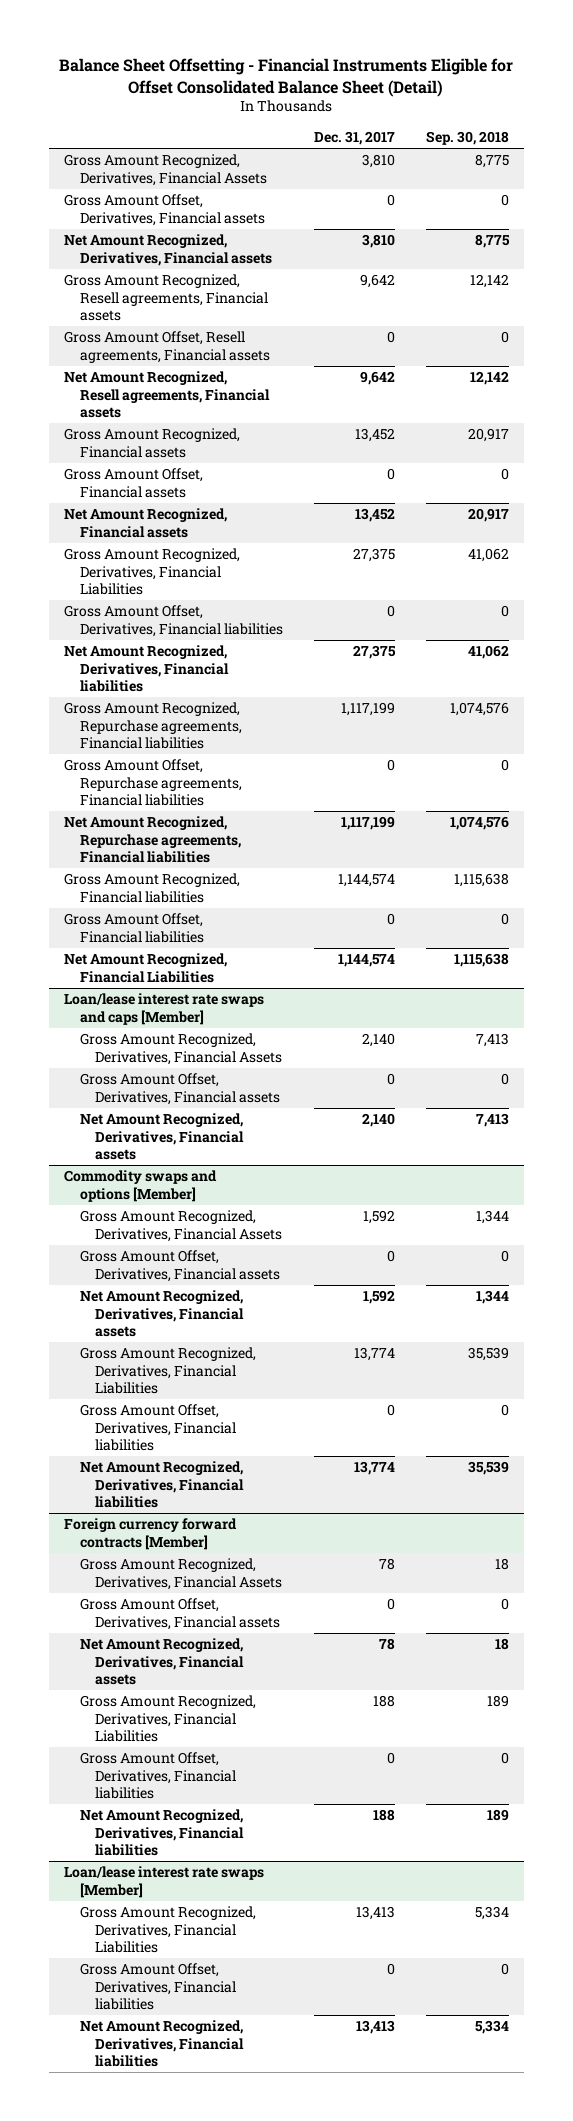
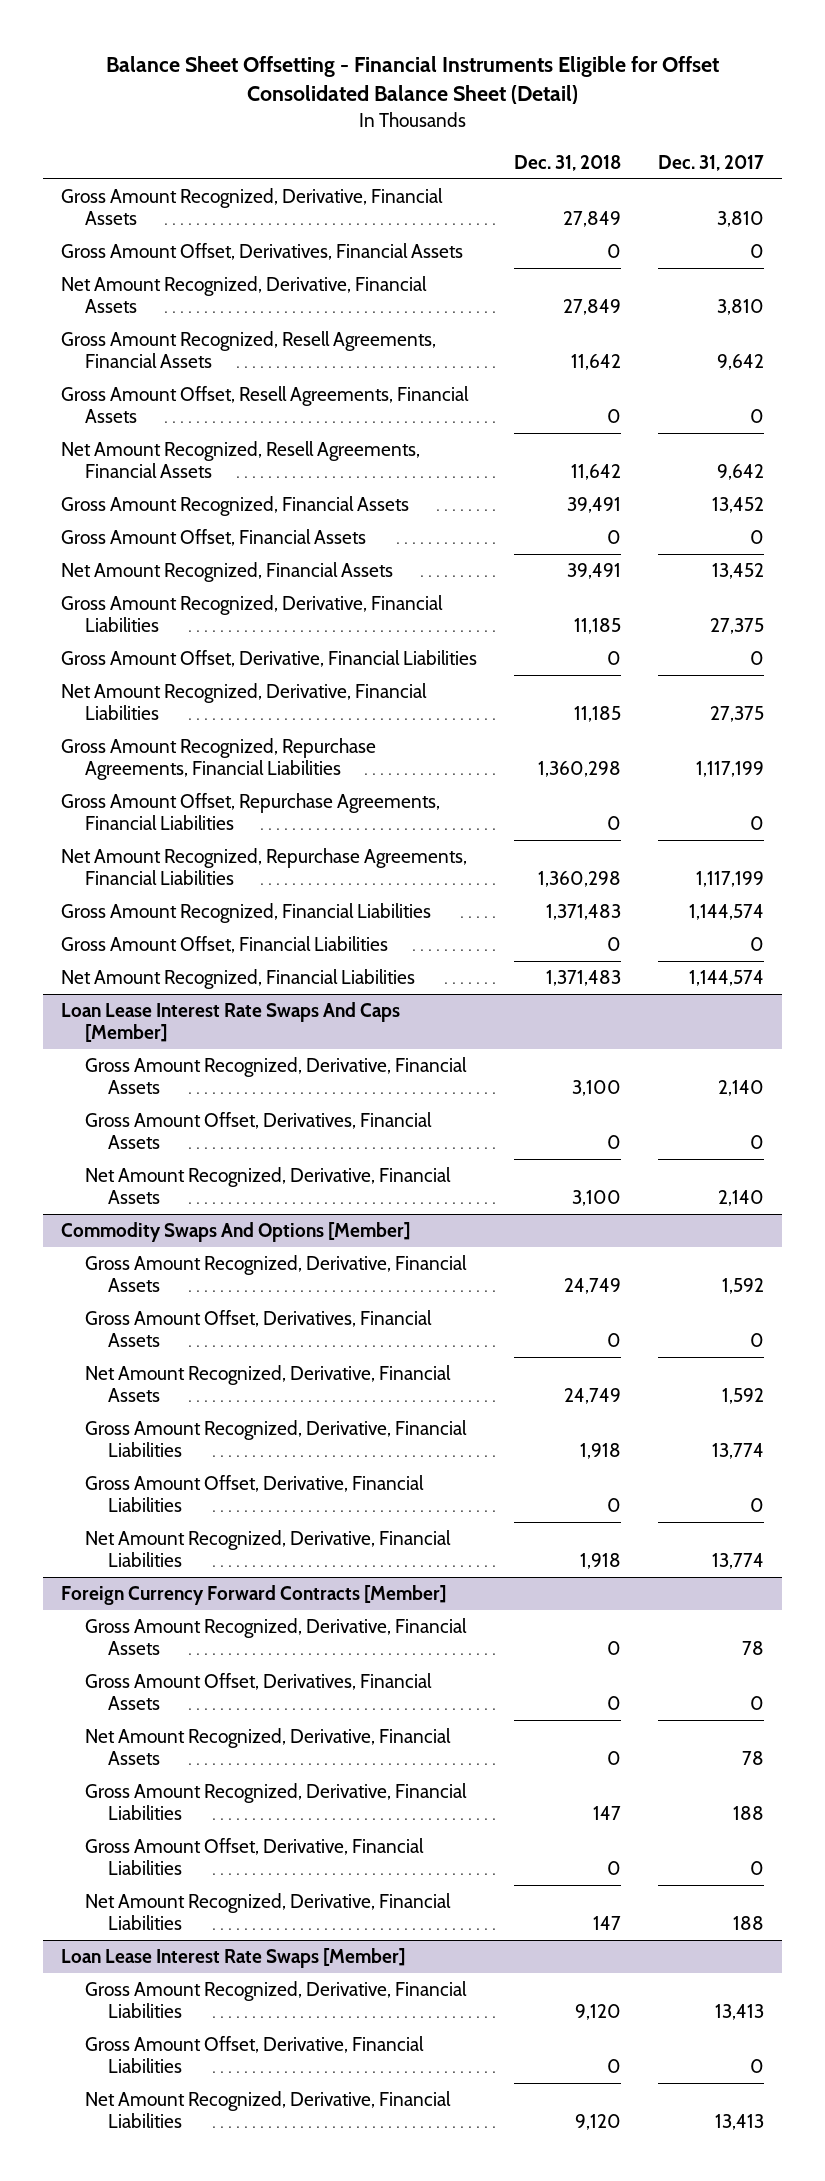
[425,130,509,145] Sep. 30, 2018 -> none
none -> [514,154,622,171] Dec. 31, 2018
[64,154,267,186] Gross Amount Recognized, Derivatives, Financial Assets -> [61,188,444,226] Gross Amount Recognized, Derivative, Financial Assets
[64,194,265,226] Gross Amount Offset, Derivatives, Financial assets -> [61,243,464,261] Gross Amount Offset, Derivatives, Financial Assets
[64,234,272,266] Net Amount Recognized, Derivatives, Financial assets -> [61,276,428,314] Net Amount Recognized, Derivative, Financial Assets
[64,274,268,321] Gross Amount Recognized, Resell agreements, Financial assets -> [61,331,437,369] Gross Amount Recognized, Resell Agreements, Financial Assets
[64,331,270,363] Gross Amount Offset, Resell agreements, Financial assets -> [61,386,470,424] Gross Amount Offset, Resell Agreements, Financial Assets
[64,371,270,418] Net Amount Recognized, Resell agreements, Financial assets -> [61,441,421,479] Net Amount Recognized, Resell Agreements, Financial Assets
[64,428,241,458] Gross Amount Recognized, Financial assets -> [61,496,410,517] Gross Amount Recognized, Financial Assets
[64,468,204,498] Gross Amount Offset, Financial assets -> [61,529,367,547] Gross Amount Offset, Financial Assets
[64,508,228,538] Net Amount Recognized, Financial assets -> [61,562,394,583] Net Amount Recognized, Financial Assets
[64,548,241,595] Gross Amount Recognized, Derivatives, Financial Liabilities -> [61,595,444,633] Gross Amount Recognized, Derivative, Financial Liabilities
[64,605,283,637] Gross Amount Offset, Derivatives, Financial liabilities -> [61,650,478,668] Gross Amount Offset, Derivative, Financial Liabilities
[64,645,229,692] Net Amount Recognized, Derivatives, Financial liabilities -> [61,683,428,721] Net Amount Recognized, Derivative, Financial Liabilities
[64,702,242,749] Gross Amount Recognized, Repurchase agreements, Financial liabilities -> [61,738,377,781] Gross Amount Recognized, Repurchase Agreements, Financial Liabilities
[64,759,242,806] Gross Amount Offset, Repurchase agreements, Financial liabilities -> [61,793,441,831] Gross Amount Offset, Repurchase Agreements, Financial Liabilities
[64,816,241,863] Net Amount Recognized, Repurchase agreements, Financial liabilities -> [61,848,468,886] Net Amount Recognized, Repurchase Agreements, Financial Liabilities
[64,873,241,903] Gross Amount Recognized, Financial liabilities -> [61,903,432,924] Gross Amount Recognized, Financial Liabilities
[64,913,204,943] Gross Amount Offset, Financial liabilities -> [61,936,389,954] Gross Amount Offset, Financial Liabilities
[64,993,265,1025] Loan/lease interest rate swaps and caps [Member] -> [61,1002,401,1043] Loan Lease Interest Rate Swaps And Caps [Member]
[79,1033,282,1065] Gross Amount Recognized, Derivatives, Financial Assets -> [84,1057,467,1095] Gross Amount Recognized, Derivative, Financial Assets
[79,1073,280,1105] Gross Amount Offset, Derivatives, Financial assets -> [84,1112,432,1150] Gross Amount Offset, Derivatives, Financial Assets
[79,1113,244,1160] Net Amount Recognized, Derivatives, Financial assets -> [84,1167,451,1205] Net Amount Recognized, Derivative, Financial Assets
[64,1170,218,1202] Commodity swaps and options [Member] -> [61,1222,411,1243] Commodity Swaps And Options [Member]
[79,1210,282,1242] Gross Amount Recognized, Derivatives, Financial Assets -> [84,1255,467,1293] Gross Amount Recognized, Derivative, Financial Assets
[79,1250,280,1282] Gross Amount Offset, Derivatives, Financial assets -> [84,1310,432,1348] Gross Amount Offset, Derivatives, Financial Assets
[79,1290,244,1337] Net Amount Recognized, Derivatives, Financial assets -> [84,1365,451,1403] Net Amount Recognized, Derivative, Financial Assets
[79,1347,256,1394] Gross Amount Recognized, Derivatives, Financial Liabilities -> [84,1420,467,1458] Gross Amount Recognized, Derivative, Financial Liabilities
[79,1404,236,1451] Gross Amount Offset, Derivatives, Financial liabilities -> [84,1475,424,1513] Gross Amount Offset, Derivative, Financial Liabilities
[79,1461,244,1508] Net Amount Recognized, Derivatives, Financial liabilities -> [84,1530,451,1568] Net Amount Recognized, Derivative, Financial Liabilities
[64,1518,238,1550] Foreign currency forward contracts [Member] -> [61,1585,447,1606] Foreign Currency Forward Contracts [Member]
[79,1558,282,1590] Gross Amount Recognized, Derivatives, Financial Assets -> [84,1618,467,1656] Gross Amount Recognized, Derivative, Financial Assets
[79,1598,280,1630] Gross Amount Offset, Derivatives, Financial assets -> [84,1673,432,1711] Gross Amount Offset, Derivatives, Financial Assets
[79,1638,244,1685] Net Amount Recognized, Derivatives, Financial assets -> [84,1728,451,1766] Net Amount Recognized, Derivative, Financial Assets
[79,1695,256,1742] Gross Amount Recognized, Derivatives, Financial Liabilities -> [84,1783,467,1821] Gross Amount Recognized, Derivative, Financial Liabilities
[79,1752,236,1799] Gross Amount Offset, Derivatives, Financial liabilities -> [84,1838,424,1876] Gross Amount Offset, Derivative, Financial Liabilities
[79,1809,244,1856] Net Amount Recognized, Derivatives, Financial liabilities -> [84,1893,451,1931] Net Amount Recognized, Derivative, Financial Liabilities
[64,1866,265,1898] Loan/lease interest rate swaps [Member] -> [61,1948,406,1969] Loan Lease Interest Rate Swaps [Member]
[79,1906,256,1953] Gross Amount Recognized, Derivatives, Financial Liabilities -> [84,1981,467,2019] Gross Amount Recognized, Derivative, Financial Liabilities
[79,1963,236,2010] Gross Amount Offset, Derivatives, Financial liabilities -> [84,2036,424,2074] Gross Amount Offset, Derivative, Financial Liabilities
[79,2020,244,2067] Net Amount Recognized, Derivatives, Financial liabilities -> [84,2091,451,2129] Net Amount Recognized, Derivative, Financial Liabilities

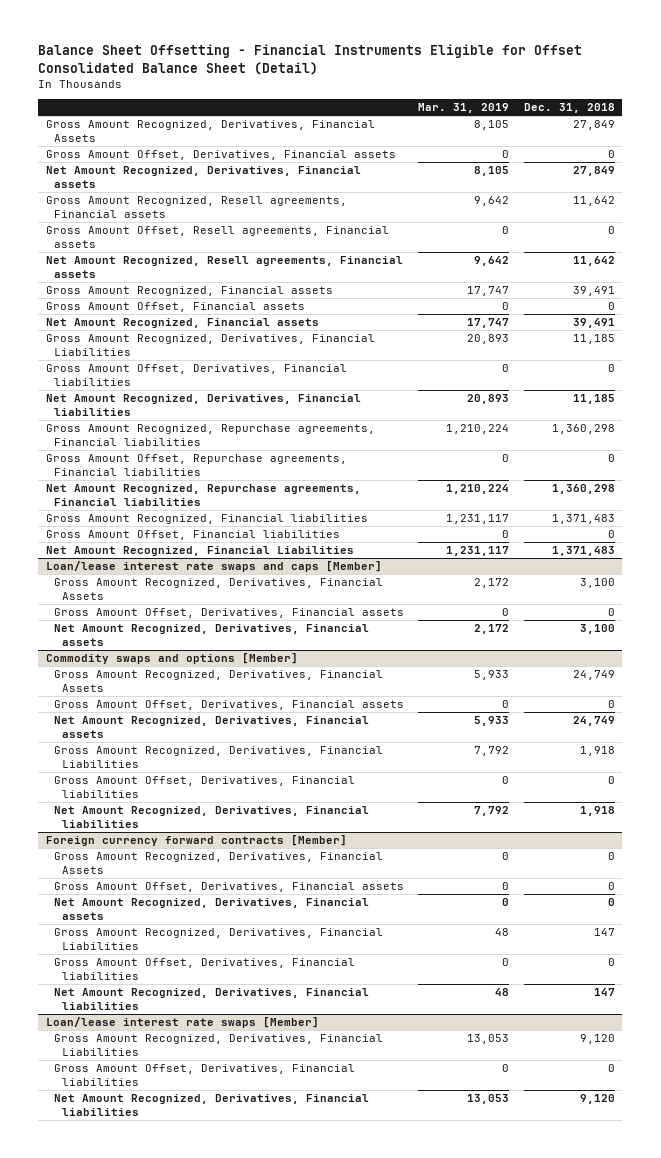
[657,154,764,171] Dec. 31, 2017 -> none
none -> [418,102,510,113] Mar. 31, 2019
[61,188,444,226] Gross Amount Recognized, Derivative, Financial Assets -> [45,120,375,142] Gross Amount Recognized, Derivatives, Financial Assets
[61,243,464,261] Gross Amount Offset, Derivatives, Financial Assets -> [45,150,396,161] Gross Amount Offset, Derivatives, Financial assets
[61,276,428,314] Net Amount Recognized, Derivative, Financial Assets -> [45,166,361,188] Net Amount Recognized, Derivatives, Financial assets
[61,331,437,369] Gross Amount Recognized, Resell Agreements, Financial Assets -> [45,196,347,218] Gross Amount Recognized, Resell agreements, Financial assets
[61,386,470,424] Gross Amount Offset, Resell Agreements, Financial Assets -> [45,226,389,248] Gross Amount Offset, Resell agreements, Financial assets
[61,441,421,479] Net Amount Recognized, Resell Agreements, Financial Assets -> [45,256,403,278] Net Amount Recognized, Resell agreements, Financial assets
[61,496,410,517] Gross Amount Recognized, Financial Assets -> [45,286,333,297] Gross Amount Recognized, Financial assets
[61,529,367,547] Gross Amount Offset, Financial Assets -> [45,302,305,313] Gross Amount Offset, Financial assets
[61,562,394,583] Net Amount Recognized, Financial Assets -> [45,318,319,329] Net Amount Recognized, Financial assets
[61,595,444,633] Gross Amount Recognized, Derivative, Financial Liabilities -> [45,334,375,356] Gross Amount Recognized, Derivatives, Financial Liabilities
[61,650,478,668] Gross Amount Offset, Derivative, Financial Liabilities -> [45,364,347,386] Gross Amount Offset, Derivatives, Financial liabilities
[61,683,428,721] Net Amount Recognized, Derivative, Financial Liabilities -> [45,394,361,416] Net Amount Recognized, Derivatives, Financial liabilities
[61,738,377,781] Gross Amount Recognized, Repurchase Agreements, Financial Liabilities -> [45,424,375,446] Gross Amount Recognized, Repurchase agreements, Financial liabilities
[61,793,441,831] Gross Amount Offset, Repurchase Agreements, Financial Liabilities -> [45,454,347,476] Gross Amount Offset, Repurchase agreements, Financial liabilities
[61,848,468,886] Net Amount Recognized, Repurchase Agreements, Financial Liabilities -> [45,484,361,506] Net Amount Recognized, Repurchase agreements, Financial liabilities
[61,903,432,924] Gross Amount Recognized, Financial Liabilities -> [45,514,368,525] Gross Amount Recognized, Financial liabilities
[61,936,389,954] Gross Amount Offset, Financial Liabilities -> [45,530,340,541] Gross Amount Offset, Financial liabilities
[61,1002,401,1043] Loan Lease Interest Rate Swaps And Caps [Member] -> [45,561,382,573] Loan/lease interest rate swaps and caps [Member]
[84,1057,467,1095] Gross Amount Recognized, Derivative, Financial Assets -> [53,578,383,600] Gross Amount Recognized, Derivatives, Financial Assets
[84,1112,432,1150] Gross Amount Offset, Derivatives, Financial Assets -> [53,608,404,619] Gross Amount Offset, Derivatives, Financial assets
[84,1167,451,1205] Net Amount Recognized, Derivative, Financial Assets -> [53,624,369,646] Net Amount Recognized, Derivatives, Financial assets
[61,1222,411,1243] Commodity Swaps And Options [Member] -> [45,653,298,665] Commodity swaps and options [Member]
[84,1255,467,1293] Gross Amount Recognized, Derivative, Financial Assets -> [53,670,383,692] Gross Amount Recognized, Derivatives, Financial Assets
[84,1310,432,1348] Gross Amount Offset, Derivatives, Financial Assets -> [53,700,404,711] Gross Amount Offset, Derivatives, Financial assets
[84,1365,451,1403] Net Amount Recognized, Derivative, Financial Assets -> [53,716,369,738] Net Amount Recognized, Derivatives, Financial assets
[84,1420,467,1458] Gross Amount Recognized, Derivative, Financial Liabilities -> [53,746,383,768] Gross Amount Recognized, Derivatives, Financial Liabilities
[84,1475,424,1513] Gross Amount Offset, Derivative, Financial Liabilities -> [53,776,355,798] Gross Amount Offset, Derivatives, Financial liabilities
[84,1530,451,1568] Net Amount Recognized, Derivative, Financial Liabilities -> [53,806,369,828] Net Amount Recognized, Derivatives, Financial liabilities
[61,1585,447,1606] Foreign Currency Forward Contracts [Member] -> [45,835,347,847] Foreign currency forward contracts [Member]
[84,1618,467,1656] Gross Amount Recognized, Derivative, Financial Assets -> [53,852,383,874] Gross Amount Recognized, Derivatives, Financial Assets
[84,1673,432,1711] Gross Amount Offset, Derivatives, Financial Assets -> [53,882,404,893] Gross Amount Offset, Derivatives, Financial assets
[84,1728,451,1766] Net Amount Recognized, Derivative, Financial Assets -> [53,898,369,920] Net Amount Recognized, Derivatives, Financial assets
[84,1783,467,1821] Gross Amount Recognized, Derivative, Financial Liabilities -> [53,928,383,950] Gross Amount Recognized, Derivatives, Financial Liabilities
[84,1838,424,1876] Gross Amount Offset, Derivative, Financial Liabilities -> [53,958,355,980] Gross Amount Offset, Derivatives, Financial liabilities
[84,1893,451,1931] Net Amount Recognized, Derivative, Financial Liabilities -> [53,988,369,1010] Net Amount Recognized, Derivatives, Financial liabilities
[61,1948,406,1969] Loan Lease Interest Rate Swaps [Member] -> [45,1017,319,1029] Loan/lease interest rate swaps [Member]
[84,1981,467,2019] Gross Amount Recognized, Derivative, Financial Liabilities -> [53,1034,383,1056] Gross Amount Recognized, Derivatives, Financial Liabilities
[84,2036,424,2074] Gross Amount Offset, Derivative, Financial Liabilities -> [53,1064,355,1086] Gross Amount Offset, Derivatives, Financial liabilities
[84,2091,451,2129] Net Amount Recognized, Derivative, Financial Liabilities -> [53,1094,369,1116] Net Amount Recognized, Derivatives, Financial liabilities

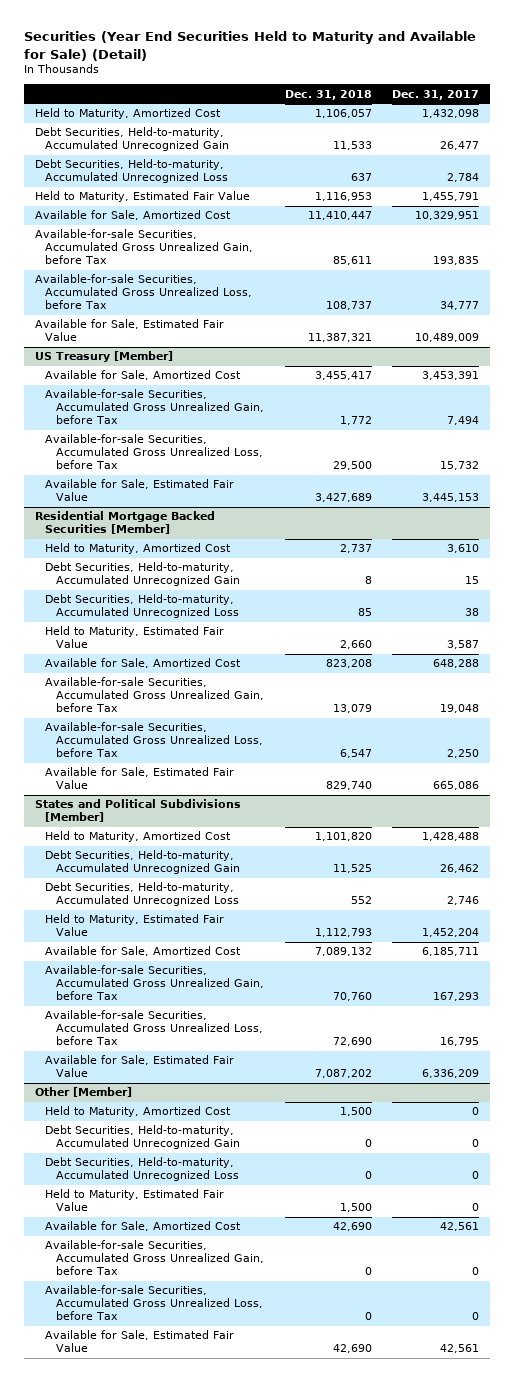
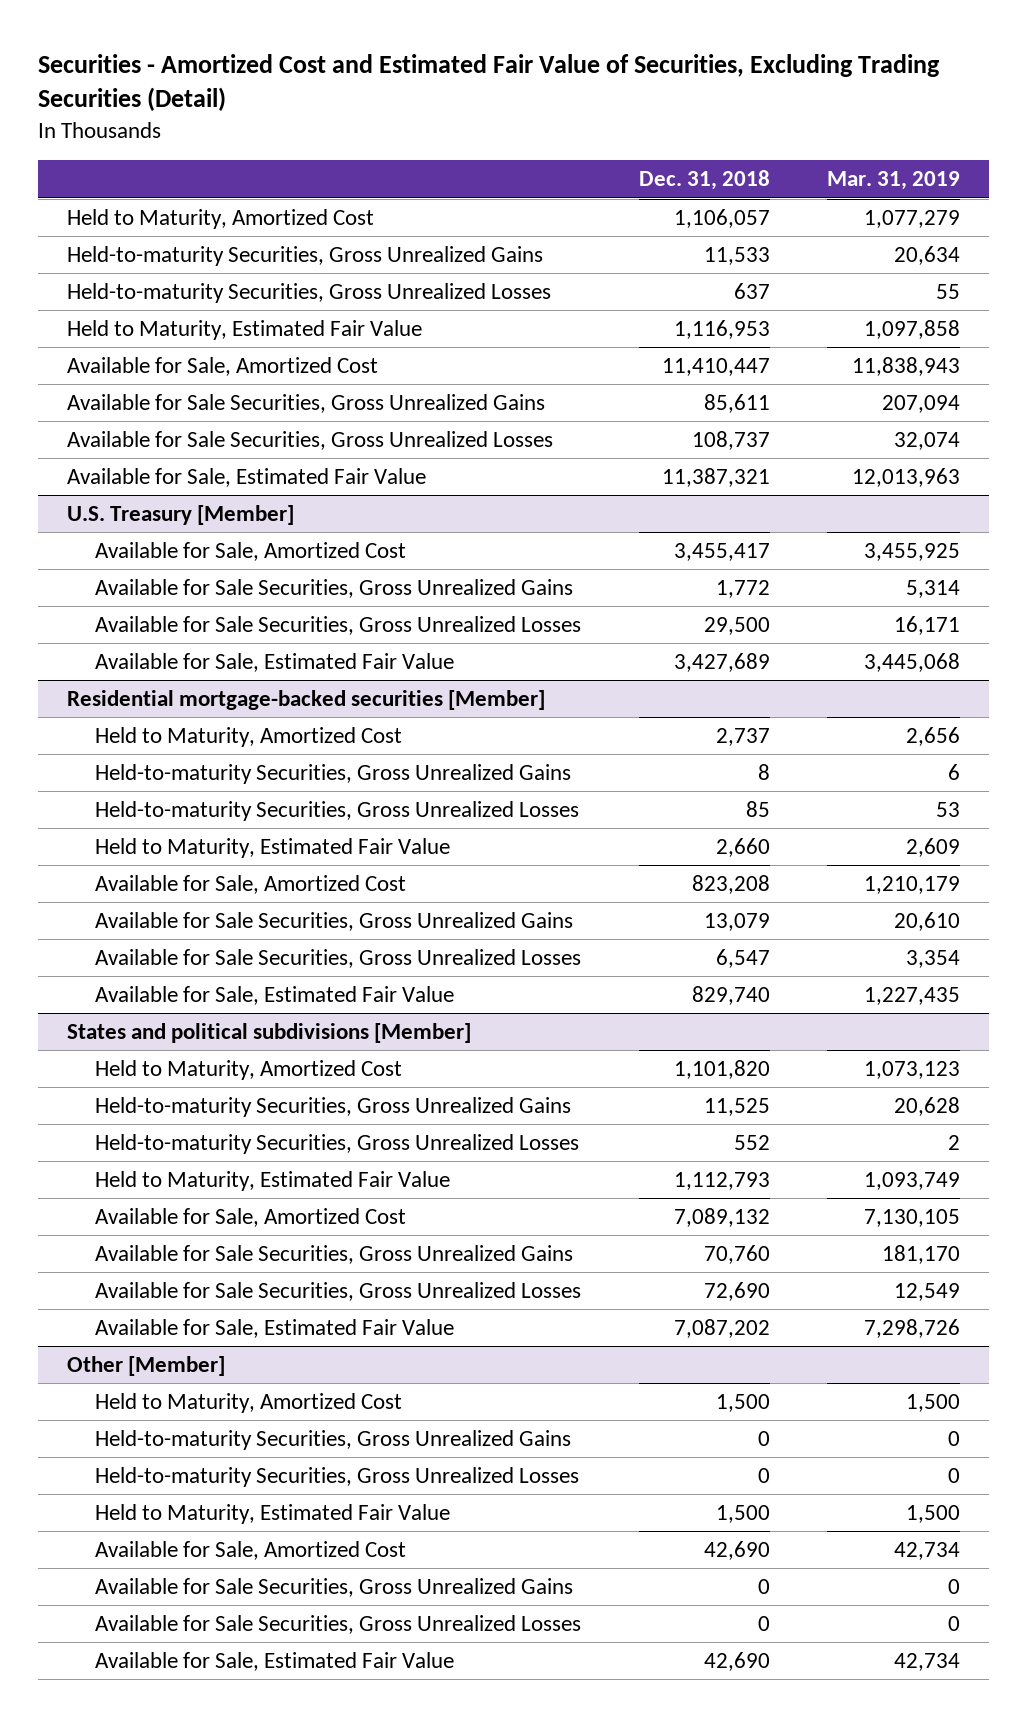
[24,31,477,61] Securities (Year End Securities Held to Maturity and Available for Sale) (Detail) -> [37,53,940,112] Securities - Amortized Cost and Estimated Fair Value of Securities, Excluding Trading Securities (Detail)
[392,89,480,100] Dec. 31, 2017 -> none
none -> [827,171,961,191] Mar. 31, 2019
[34,127,230,152] Debt Securities, Held-to-maturity, Accumulated Unrecognized Gain -> [66,245,543,266] Held-to-maturity Securities, Gross Unrealized Gains
[34,159,229,184] Debt Securities, Held-to-maturity, Accumulated Unrecognized Loss -> [66,282,551,303] Held-to-maturity Securities, Gross Unrealized Losses
[34,229,254,265] Available-for-sale Securities, Accumulated Gross Unrealized Gain, before Tax -> [66,393,545,413] Available for Sale Securities, Gross Unrealized Gains
[34,274,253,310] Available-for-sale Securities, Accumulated Gross Unrealized Loss, before Tax -> [66,430,553,450] Available for Sale Securities, Gross Unrealized Losses
[34,351,173,363] US Treasury [Member] -> [66,504,294,525] U.S. Treasury [Member]
[45,389,264,425] Available-for-sale Securities, Accumulated Gross Unrealized Gain, before Tax -> [94,578,573,598] Available for Sale Securities, Gross Unrealized Gains
[45,434,263,470] Available-for-sale Securities, Accumulated Gross Unrealized Loss, before Tax -> [94,615,581,635] Available for Sale Securities, Gross Unrealized Losses
[34,511,215,535] Residential Mortgage Backed Securities [Member] -> [66,689,545,710] Residential mortgage-backed securities [Member]
[45,562,240,587] Debt Securities, Held-to-maturity, Accumulated Unrecognized Gain -> [94,763,571,784] Held-to-maturity Securities, Gross Unrealized Gains
[45,594,239,619] Debt Securities, Held-to-maturity, Accumulated Unrecognized Loss -> [94,800,579,821] Held-to-maturity Securities, Gross Unrealized Losses
[45,677,264,713] Available-for-sale Securities, Accumulated Gross Unrealized Gain, before Tax -> [94,911,573,931] Available for Sale Securities, Gross Unrealized Gains
[45,722,263,758] Available-for-sale Securities, Accumulated Gross Unrealized Loss, before Tax -> [94,948,581,968] Available for Sale Securities, Gross Unrealized Losses
[34,799,241,823] States and Political Subdivisions [Member] -> [66,1022,471,1043] States and political subdivisions [Member]
[45,850,240,875] Debt Securities, Held-to-maturity, Accumulated Unrecognized Gain -> [94,1096,571,1117] Held-to-maturity Securities, Gross Unrealized Gains
[45,882,239,907] Debt Securities, Held-to-maturity, Accumulated Unrecognized Loss -> [94,1133,579,1154] Held-to-maturity Securities, Gross Unrealized Losses
[45,965,264,1001] Available-for-sale Securities, Accumulated Gross Unrealized Gain, before Tax -> [94,1244,573,1264] Available for Sale Securities, Gross Unrealized Gains
[45,1010,263,1046] Available-for-sale Securities, Accumulated Gross Unrealized Loss, before Tax -> [94,1281,581,1301] Available for Sale Securities, Gross Unrealized Losses
[45,1125,240,1150] Debt Securities, Held-to-maturity, Accumulated Unrecognized Gain -> [94,1429,571,1450] Held-to-maturity Securities, Gross Unrealized Gains
[45,1157,239,1182] Debt Securities, Held-to-maturity, Accumulated Unrecognized Loss -> [94,1466,579,1487] Held-to-maturity Securities, Gross Unrealized Losses
[45,1240,264,1276] Available-for-sale Securities, Accumulated Gross Unrealized Gain, before Tax -> [94,1577,573,1597] Available for Sale Securities, Gross Unrealized Gains
[45,1285,263,1321] Available-for-sale Securities, Accumulated Gross Unrealized Loss, before Tax -> [94,1614,581,1634] Available for Sale Securities, Gross Unrealized Losses

